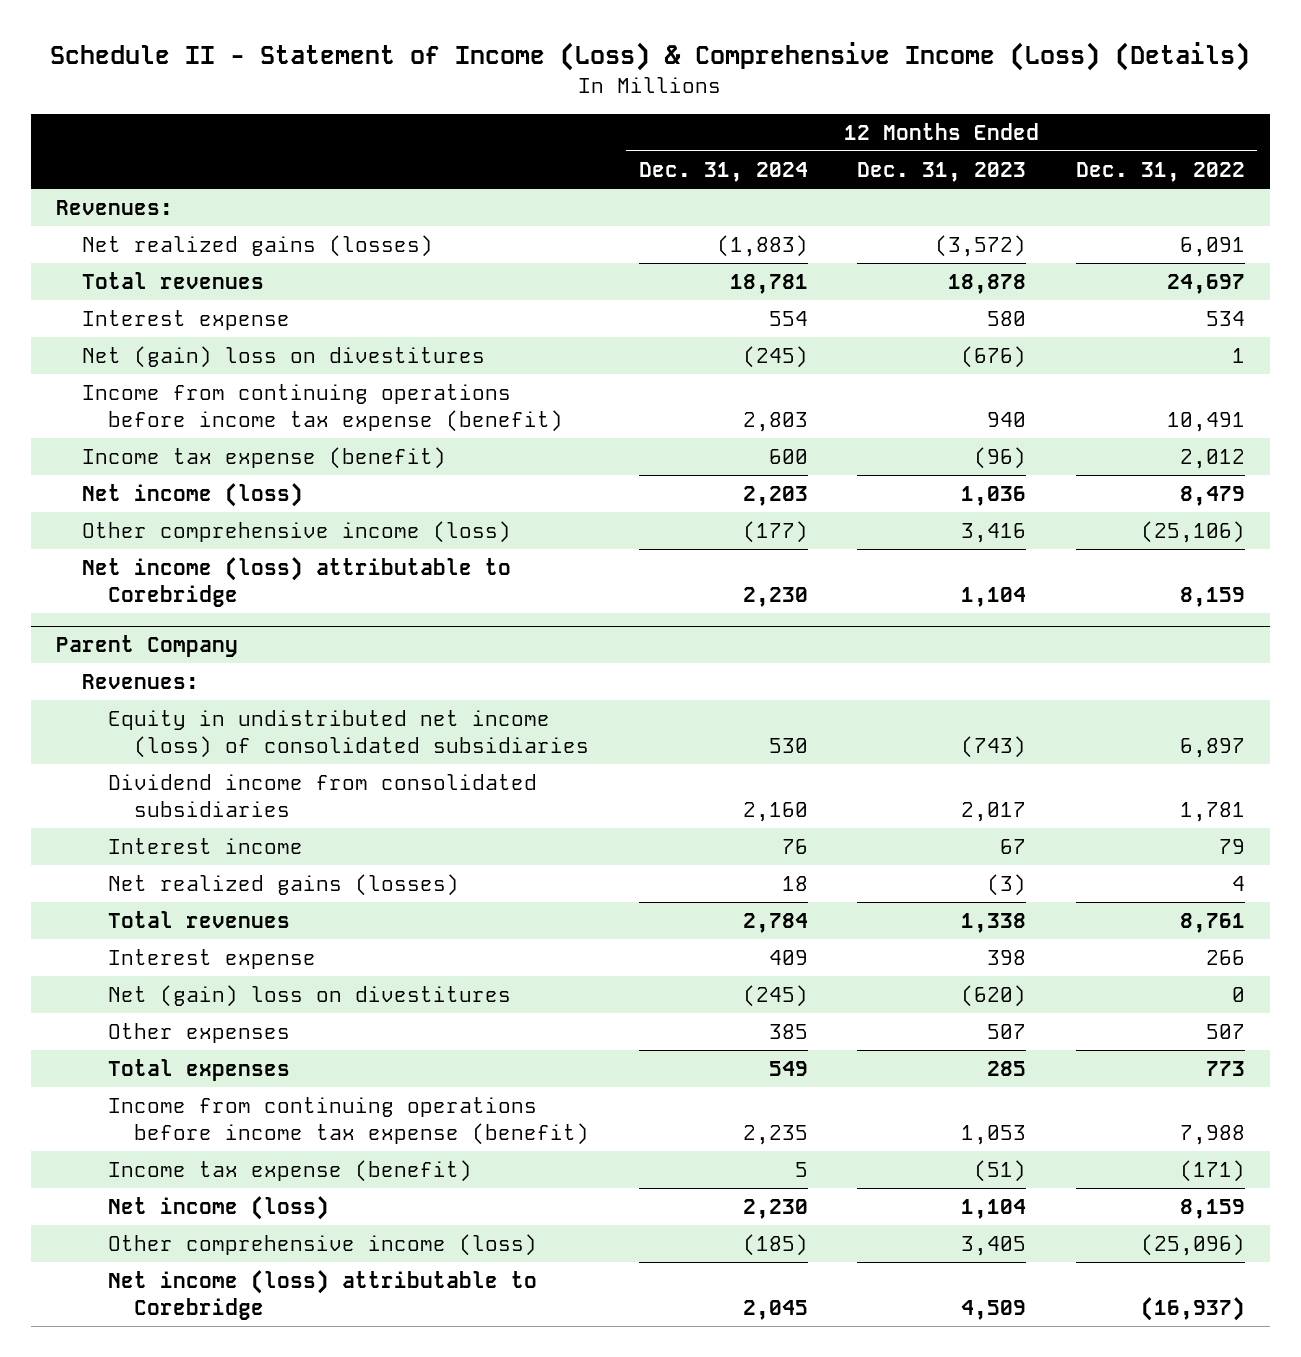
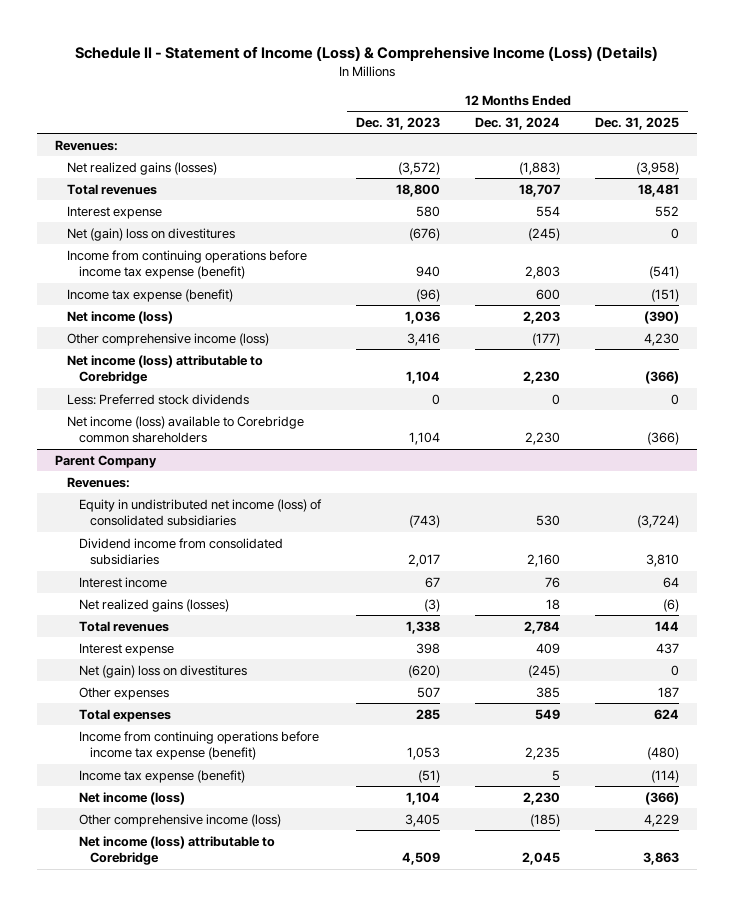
[1075,161,1245,182] Dec. 31, 2022 -> none
none -> [595,116,680,130] Dec. 31, 2025
[729,273,808,294] 18,781 -> [519,183,561,197] 18,707
[948,273,1027,294] 18,878 -> [395,183,440,197] 18,800
none -> [66,393,249,405] Less: Preferred stock dividends
none -> [66,415,304,444] Net income (loss) available to Corebridge common shareholders

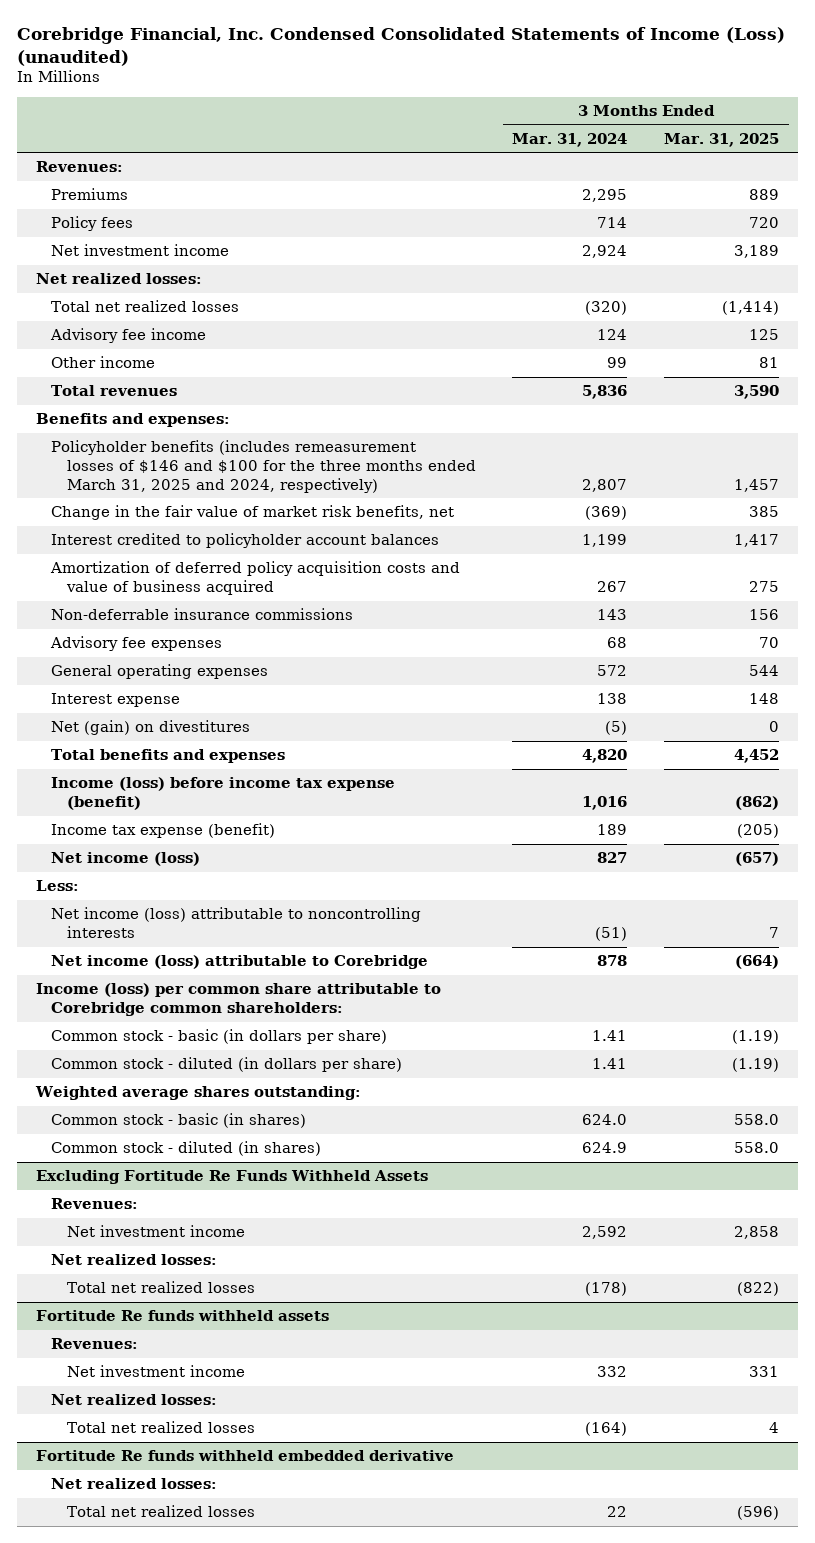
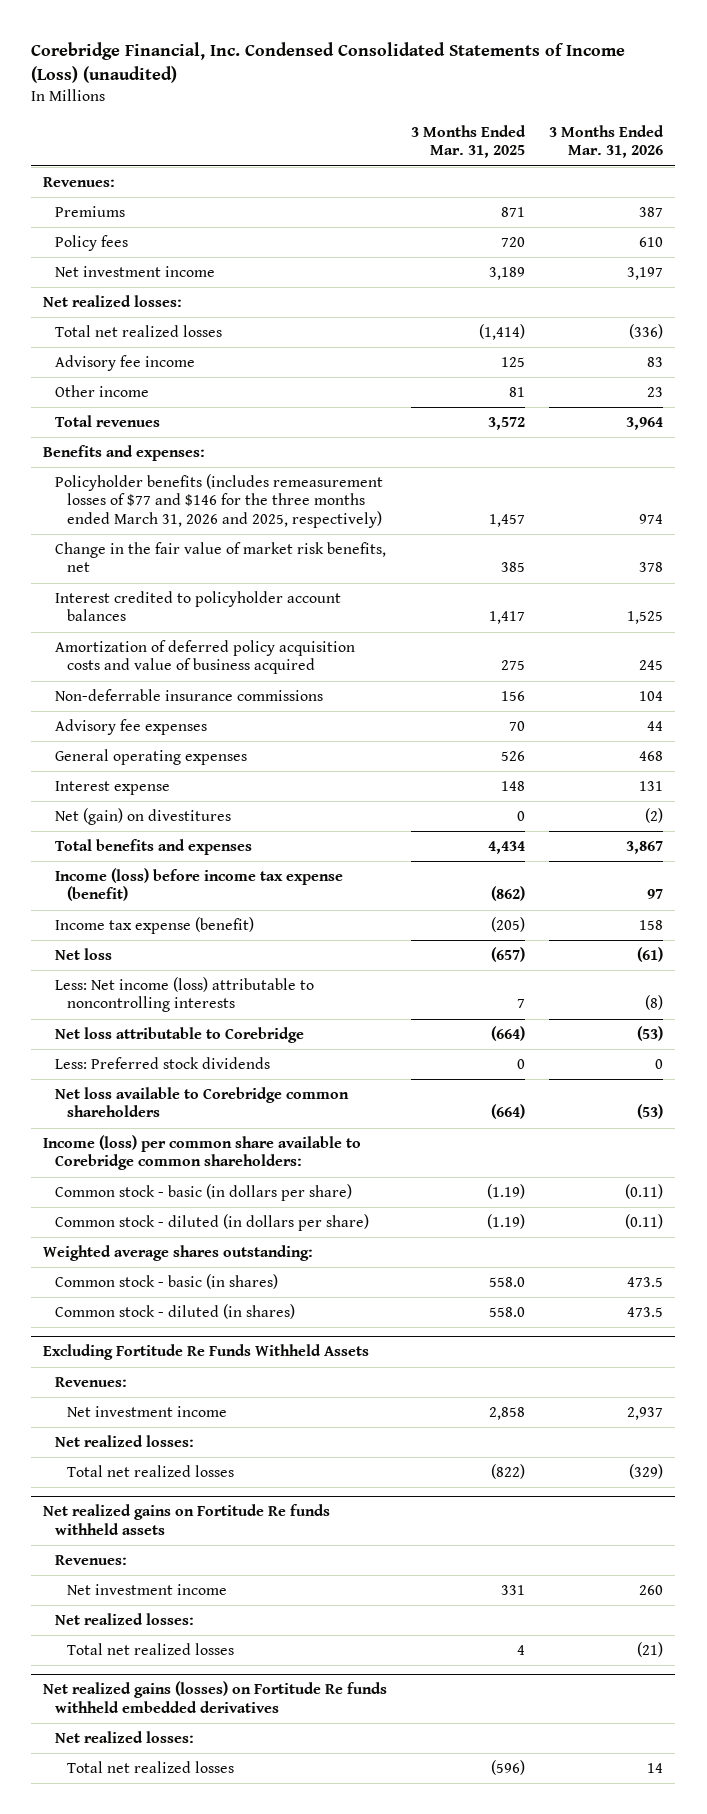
[512,132,628,147] Mar. 31, 2024 -> none
none -> [549,125,665,159] 3 Months Ended Mar. 31, 2026
[749,189,780,201] 889 -> [501,207,526,218] 871
[734,385,780,400] 3,590 -> [488,417,526,431] 3,572
[51,440,476,494] Policyholder benefits (includes remeasurement losses of $146 and $100 for the three months ended March 31, 2025 and 2024, respectively) -> [55,474,384,528] Policyholder benefits (includes remeasurement losses of $77 and $146 for the three months ended March 31, 2026 and 2025, respectively)
[749,665,780,677] 544 -> [501,751,526,762] 526
[734,749,780,764] 4,452 -> [488,841,526,855] 4,434
[35,880,79,892] Less: -> none
[51,852,201,867] Net income (loss) -> [55,948,113,961] Net loss
[51,907,422,939] Net income (loss) attributable to noncontrolling interests -> [55,977,315,1013] Less: Net income (loss) attributable to noncontrolling interests
[51,955,429,970] Net income (loss) attributable to Corebridge -> [55,1027,305,1044] Net loss attributable to Corebridge
none -> [55,1057,271,1070] Less: Preferred stock dividends
none -> [55,1087,350,1118] Net loss available to Corebridge common shareholders
[35,983,441,1017] Income (loss) per common share attributable to Corebridge common shareholders: -> [43,1135,362,1171] Income (loss) per common share available to Corebridge common shareholders:
[35,1310,329,1322] Fortitude Re funds withheld assets -> [43,1504,331,1535] Net realized gains on Fortitude Re funds withheld assets
[35,1450,454,1462] Fortitude Re funds withheld embedded derivative -> [43,1681,388,1713] Net realized gains (losses) on Fortitude Re funds withheld embedded derivatives

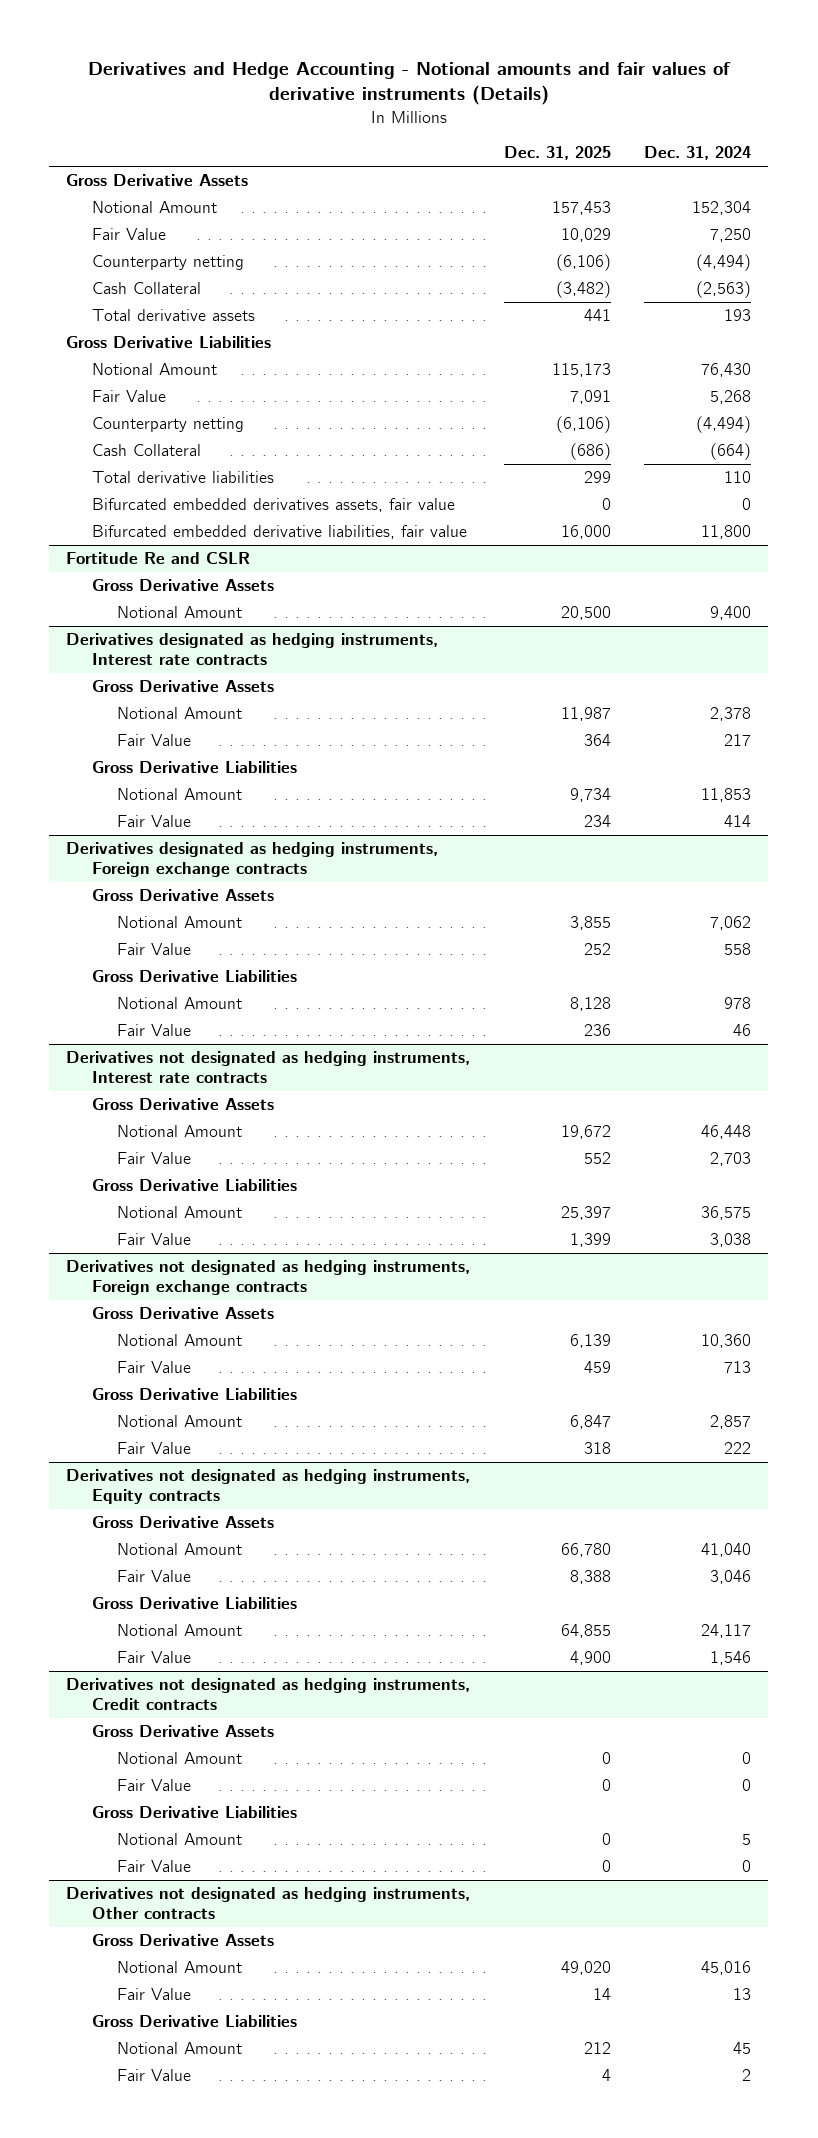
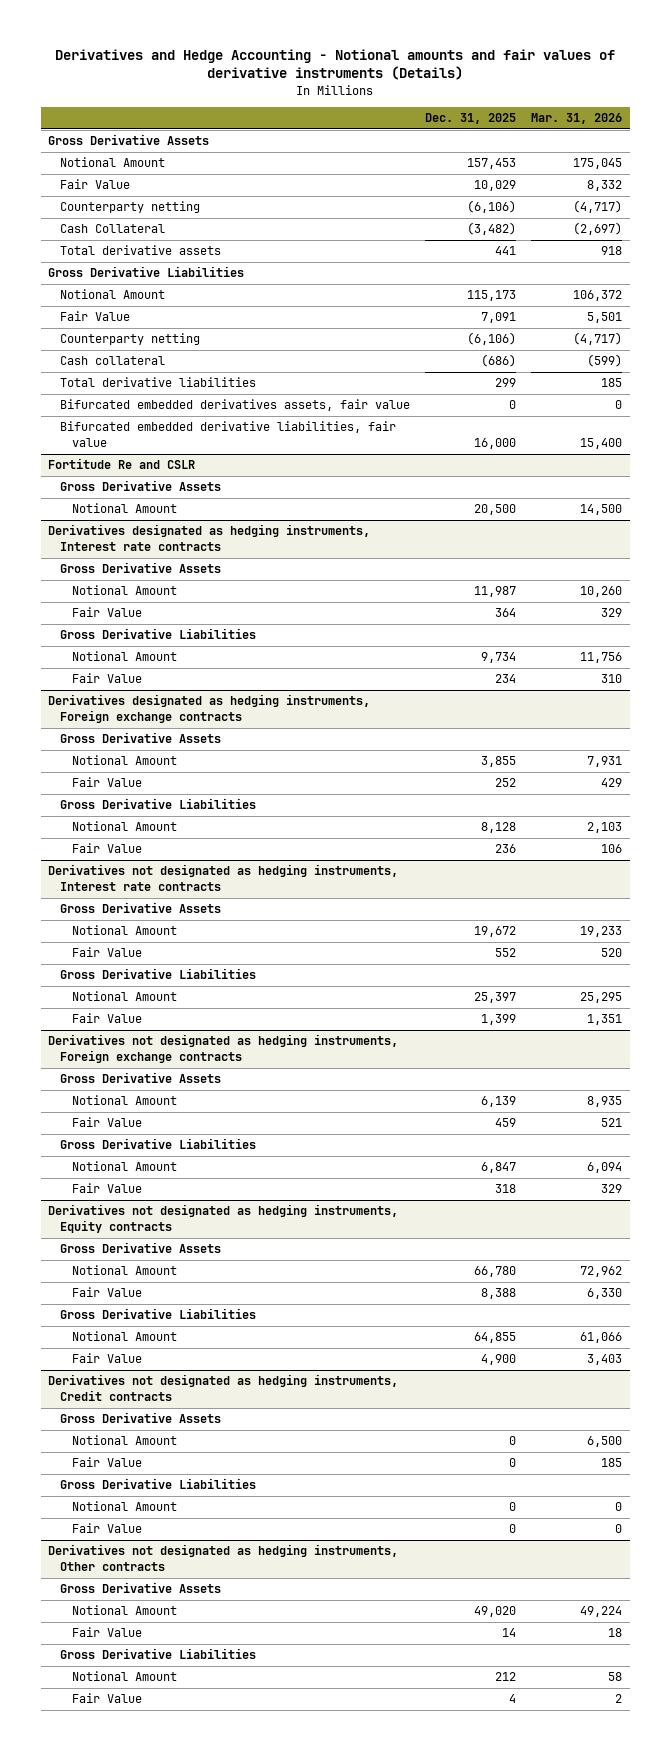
[644,146,752,161] Dec. 31, 2024 -> none
none -> [531,113,623,125] Mar. 31, 2026
[91,444,201,457] Cash Collateral -> [60,356,166,366] Cash collateral

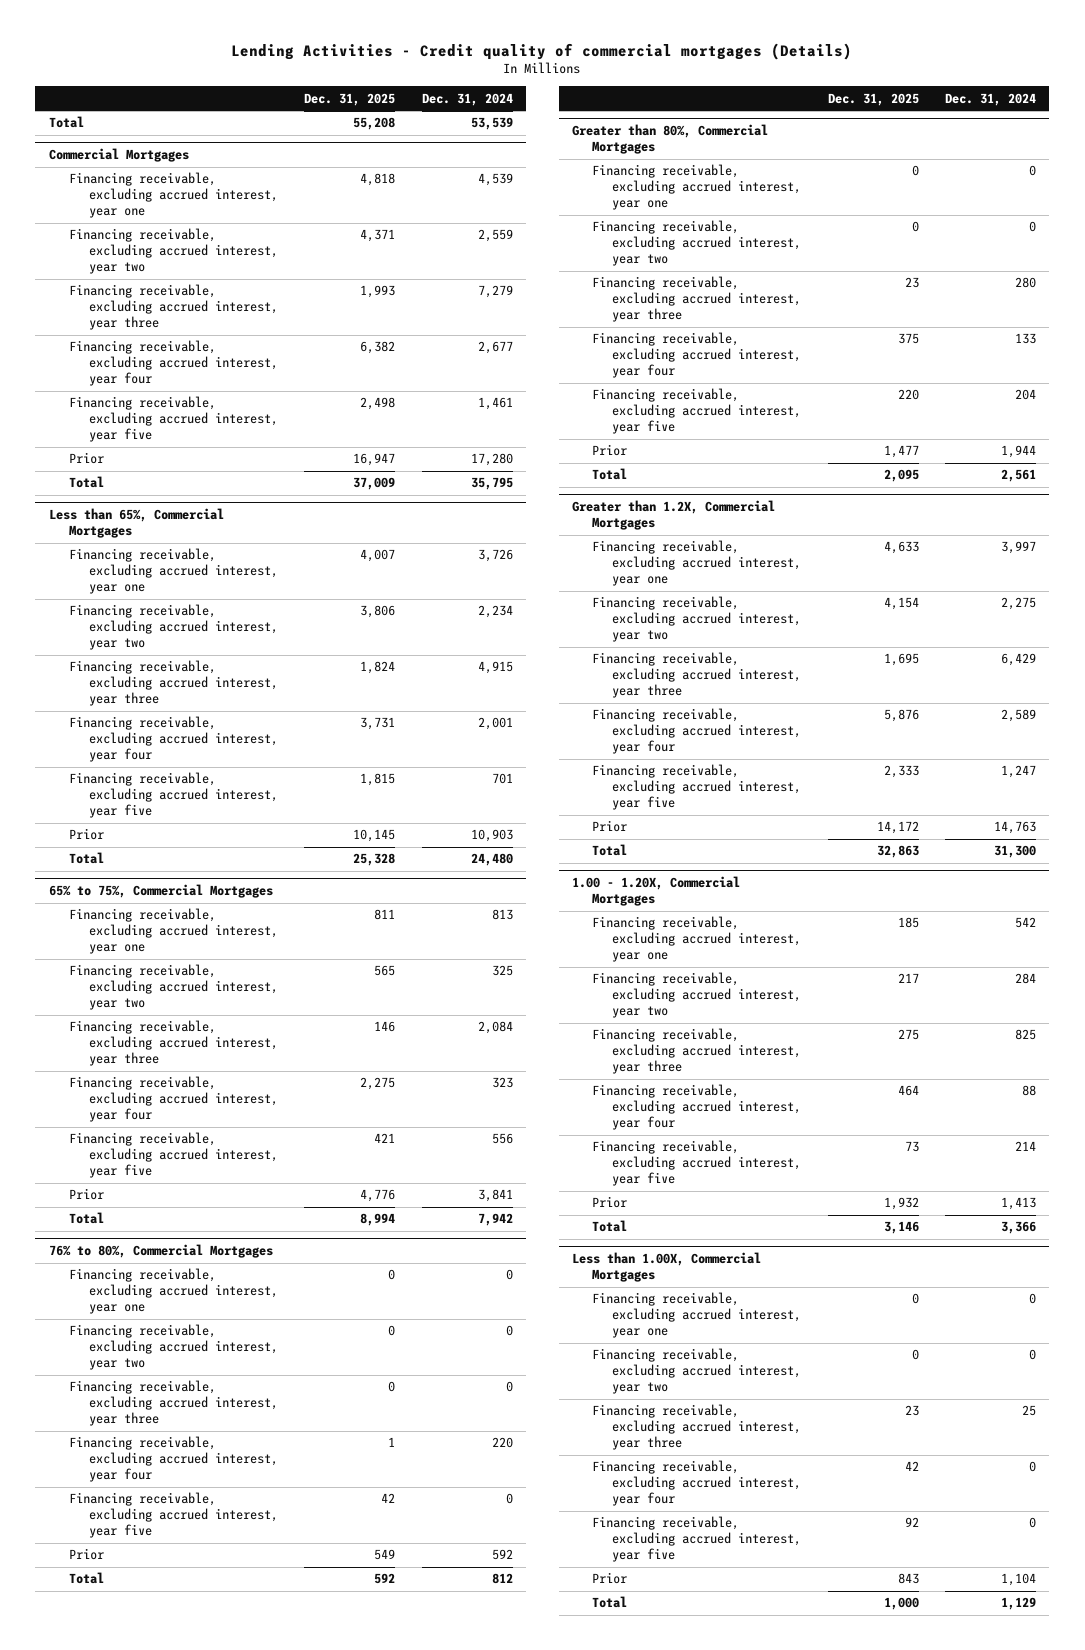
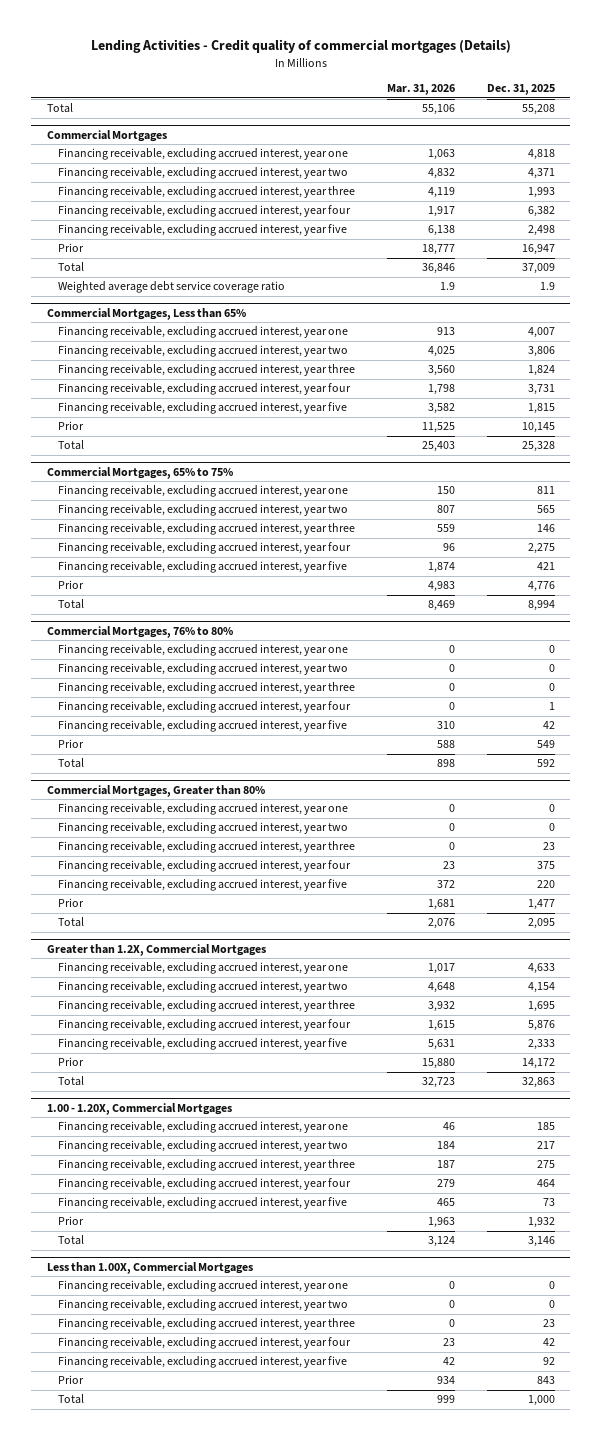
[421,92,513,106] Dec. 31, 2024 -> none
none -> [387,84,456,96] Mar. 31, 2026
none -> [58,281,286,294] Weighted average debt service coverage ratio
[48,508,224,539] Less than 65%, Commercial Mortgages -> [47,307,247,320] Commercial Mortgages, Less than 65%
[48,884,273,899] 65% to 75%, Commercial Mortgages -> [47,466,234,479] Commercial Mortgages, 65% to 75%
[48,1244,273,1259] 76% to 80%, Commercial Mortgages -> [47,625,234,638] Commercial Mortgages, 76% to 80%
[571,124,768,155] Greater than 80%, Commercial Mortgages -> [47,784,266,797] Commercial Mortgages, Greater than 80%

